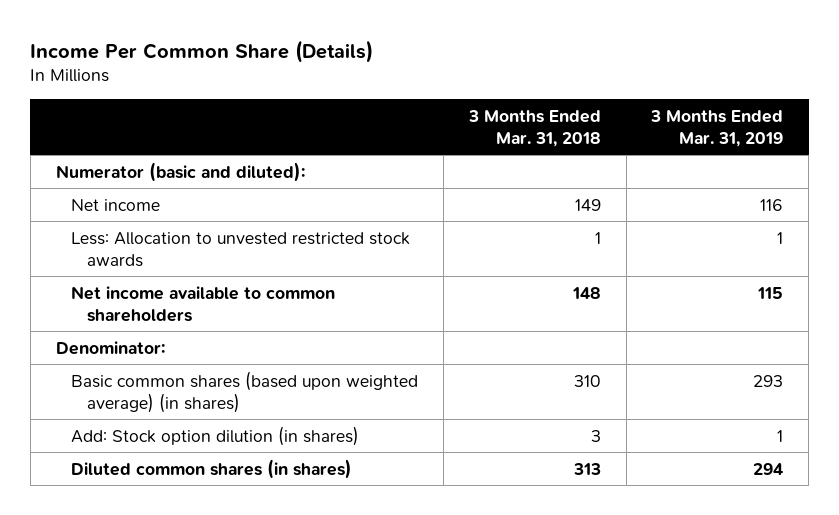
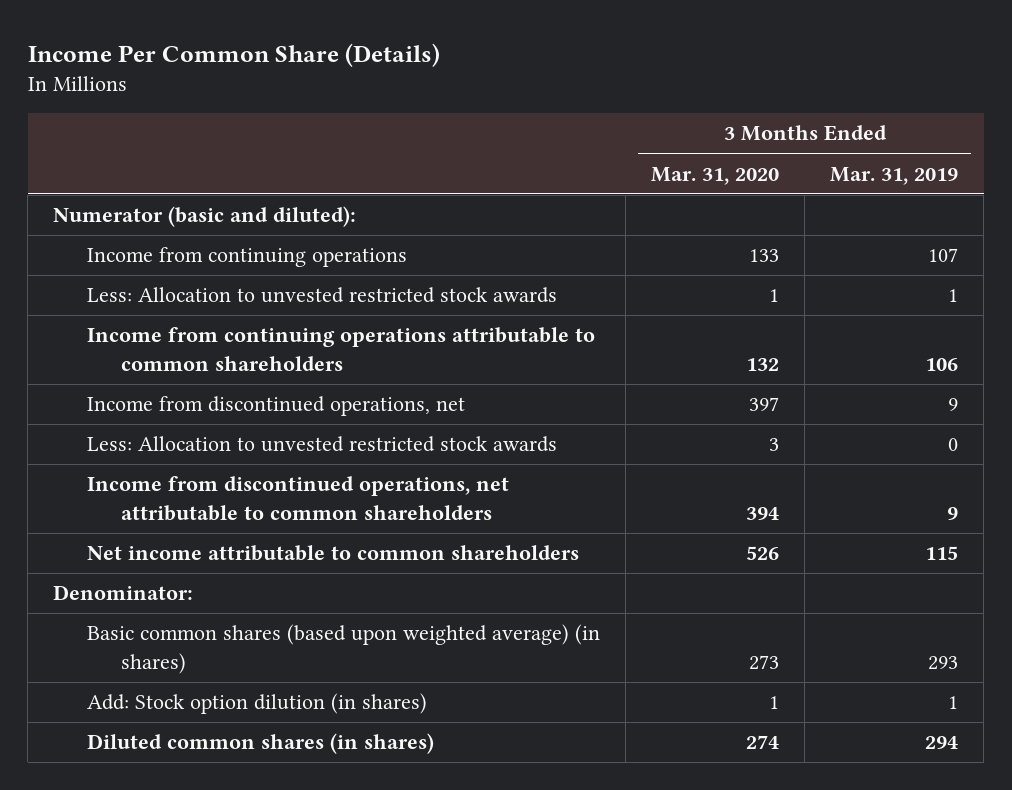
[467,109,601,147] 3 Months Ended Mar. 31, 2018 -> none
none -> [651,166,780,185] Mar. 31, 2020
[71,198,161,211] Net income -> [87,247,408,268] Income from continuing operations
[760,198,784,211] 116 -> [928,248,959,263] 107
none -> [87,327,596,371] Income from continuing operations attributable to common shareholders
none -> [87,396,466,417] Income from discontinued operations, net
none -> [87,436,558,453] Less: Allocation to unvested restricted stock awards
none -> [87,476,510,521] Income from discontinued operations, net attributable to common shareholders
[71,285,336,322] Net income available to common shareholders -> [87,545,580,562] Net income attributable to common shareholders

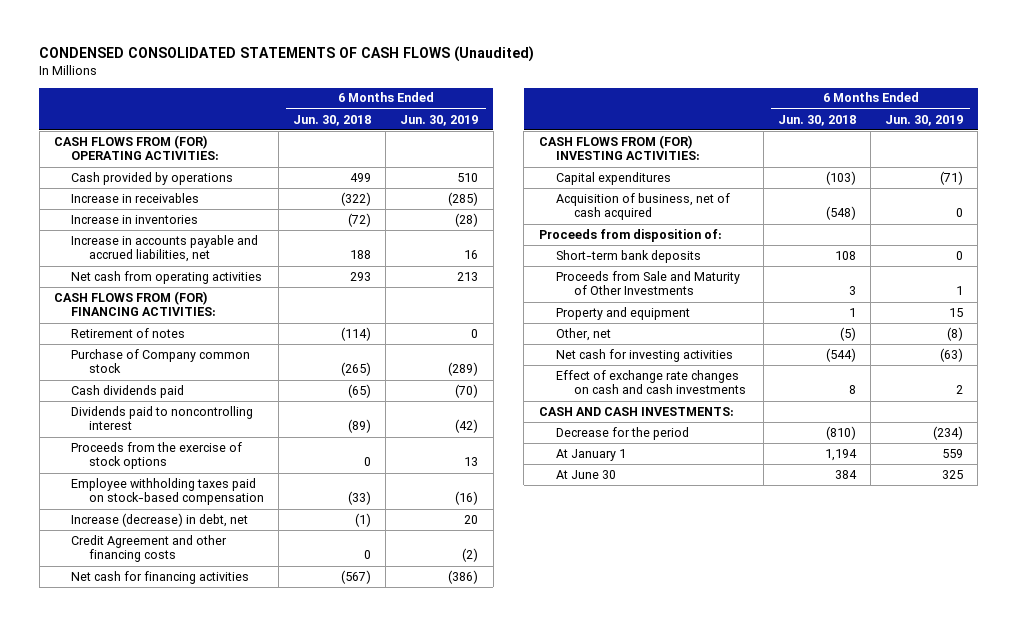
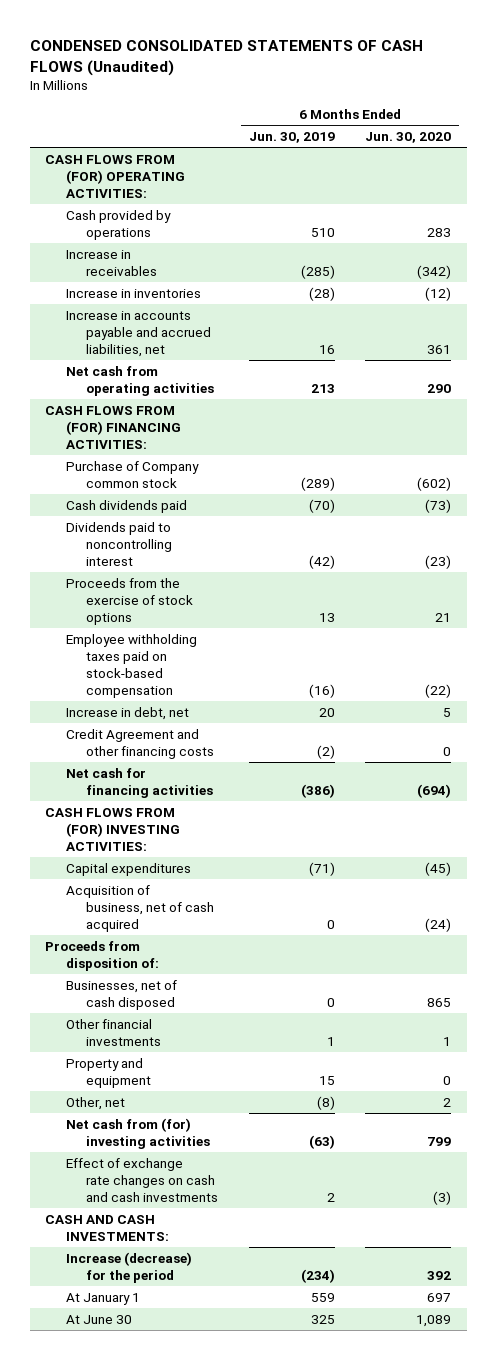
[293,114,372,126] Jun. 30, 2018 -> none
none -> [365,132,452,144] Jun. 30, 2020
[71,327,186,338] Retirement of notes -> none
[71,512,249,527] Increase (decrease) in debt, net -> [65,706,189,720] Increase in debt, net
[556,249,702,263] Short-term bank deposits -> none
none -> [65,979,177,1010] Businesses, net of cash disposed
[556,270,741,296] Proceeds from Sale and Maturity of Other Investments -> [65,1018,161,1046] Other financial investments
[556,348,734,362] Net cash for investing activities -> [65,1117,210,1149] Net cash from (for) investing activities
[556,426,690,440] Decrease for the period -> [65,1251,192,1283] Increase (decrease) for the period

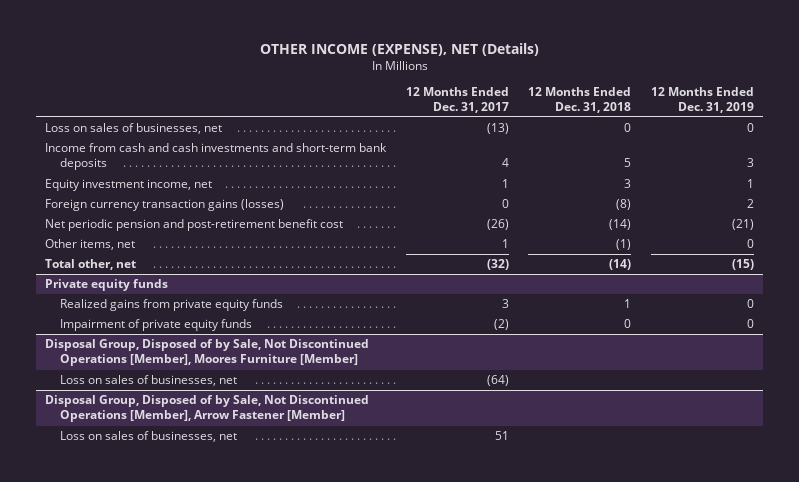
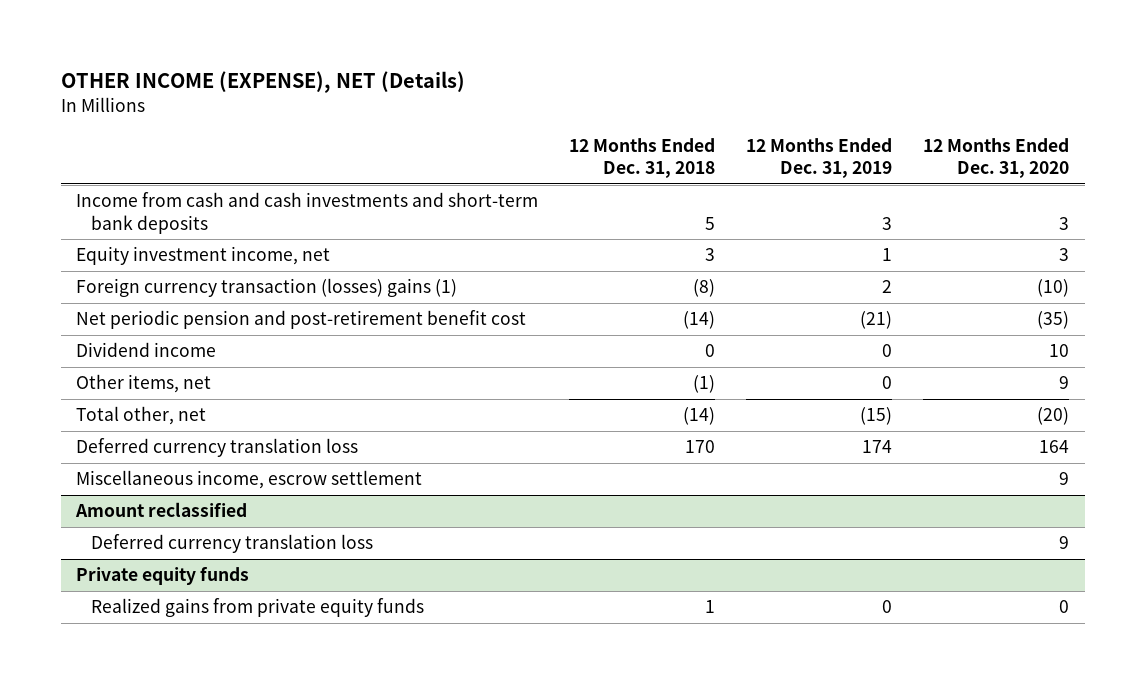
[405,86,509,113] 12 Months Ended Dec. 31, 2017 -> none
none -> [923,137,1070,178] 12 Months Ended Dec. 31, 2020
[45,123,223,135] Loss on sales of businesses, net -> none
[45,199,285,212] Foreign currency transaction gains (losses) -> [76,278,458,298] Foreign currency transaction (losses) gains (1)
none -> [76,342,217,358] Dividend income
none -> [76,438,359,458] Deferred currency translation loss
none -> [76,470,423,490] Miscellaneous income, escrow settlement
none -> [75,502,248,518] Amount reclassified
none -> [90,534,373,554] Deferred currency translation loss
[59,319,252,332] Impairment of private equity funds -> none
[45,339,370,367] Disposal Group, Disposed of by Sale, Not Discontinued Operations [Member], Moores Furniture [Member] -> none
[59,375,237,387] Loss on sales of businesses, net -> none
[45,395,370,423] Disposal Group, Disposed of by Sale, Not Discontinued Operations [Member], Arrow Fastener [Member] -> none
[59,431,237,443] Loss on sales of businesses, net -> none

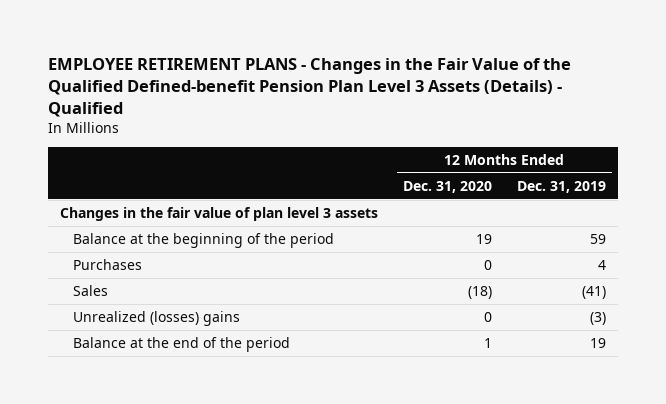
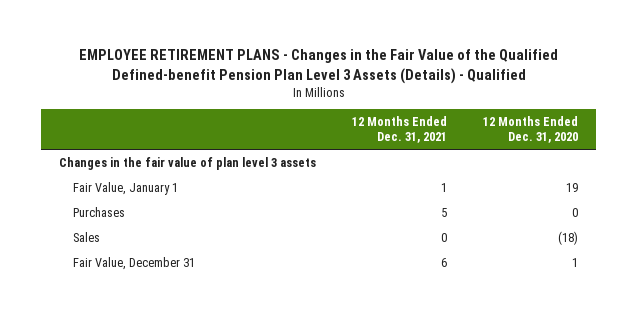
[516,180,606,193] Dec. 31, 2019 -> none
none -> [352,115,448,144] 12 Months Ended Dec. 31, 2021
[73,232,335,248] Balance at the beginning of the period -> [73,181,179,195] Fair Value, January 1
[73,310,241,326] Unrealized (losses) gains -> none
[73,336,291,352] Balance at the end of the period -> [73,256,196,270] Fair Value, December 31

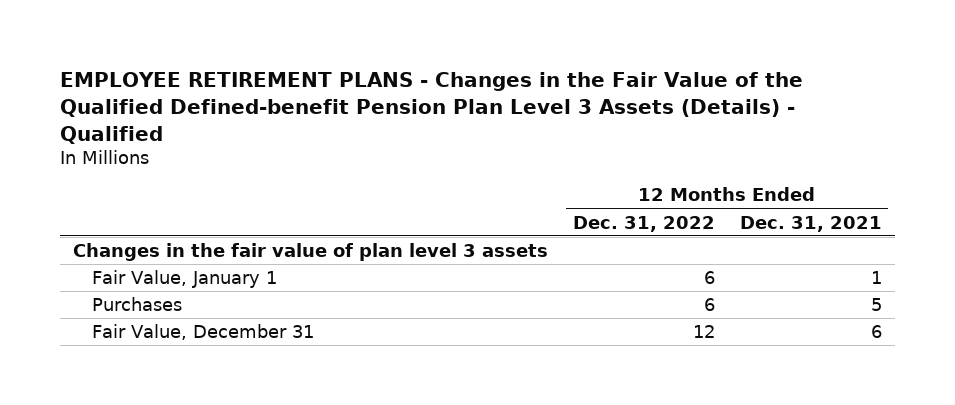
[483,115,579,144] 12 Months Ended Dec. 31, 2020 -> none
none -> [572,215,715,232] Dec. 31, 2022
[73,231,101,242] Sales -> none

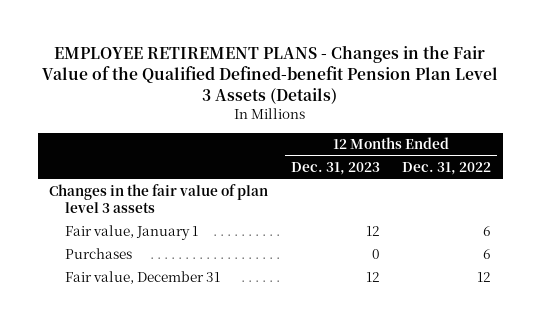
[59,71,803,144] EMPLOYEE RETIREMENT PLANS - Changes in the Fair Value of the Qualified Defined-benefit Pension Plan Level 3 Assets (Details) - Qualified -> [42,45,499,105] EMPLOYEE RETIREMENT PLANS - Changes in the Fair Value of the Qualified Defined-benefit Pension Plan Level 3 Assets (Details)
[739,215,882,232] Dec. 31, 2021 -> none
none -> [290,162,380,176] Dec. 31, 2023
[92,269,278,288] Fair Value, January 1 -> [65,225,199,241] Fair value, January 1
[92,323,315,340] Fair Value, December 31 -> [65,271,221,285] Fair value, December 31

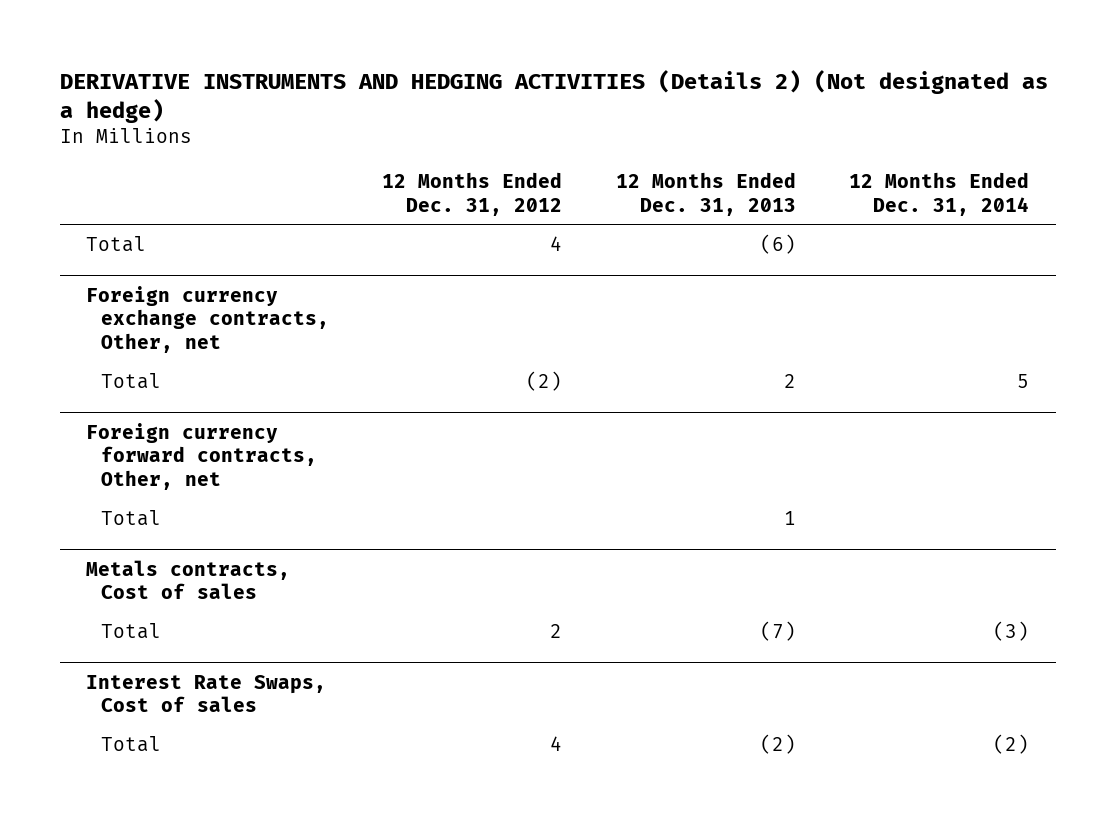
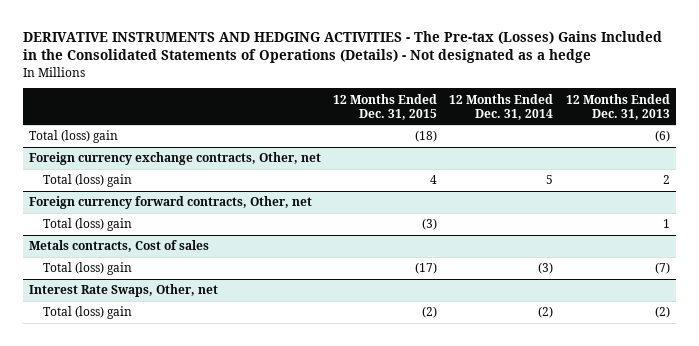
[59,69,1048,123] DERIVATIVE INSTRUMENTS AND HEDGING ACTIVITIES (Details 2) (Not designated as a hedge) -> [23,30,663,64] DERIVATIVE INSTRUMENTS AND HEDGING ACTIVITIES - The Pre-tax (Losses) Gains Included in the Consolidated Statements of Operations (Details) - Not designated as a hedge
[382,171,563,216] 12 Months Ended Dec. 31, 2012 -> none
none -> [333,93,438,120] 12 Months Ended Dec. 31, 2015
[86,235,147,252] Total -> [29,130,119,144] Total (loss) gain
[100,372,161,389] Total -> [42,174,132,188] Total (loss) gain
[100,509,161,526] Total -> [42,218,132,232] Total (loss) gain
[86,674,327,713] Interest Rate Swaps, Cost of sales -> none
[100,622,161,639] Total -> [42,262,132,276] Total (loss) gain
none -> [29,284,219,298] Interest Rate Swaps, Other, net
[100,735,161,752] Total -> [42,306,132,320] Total (loss) gain

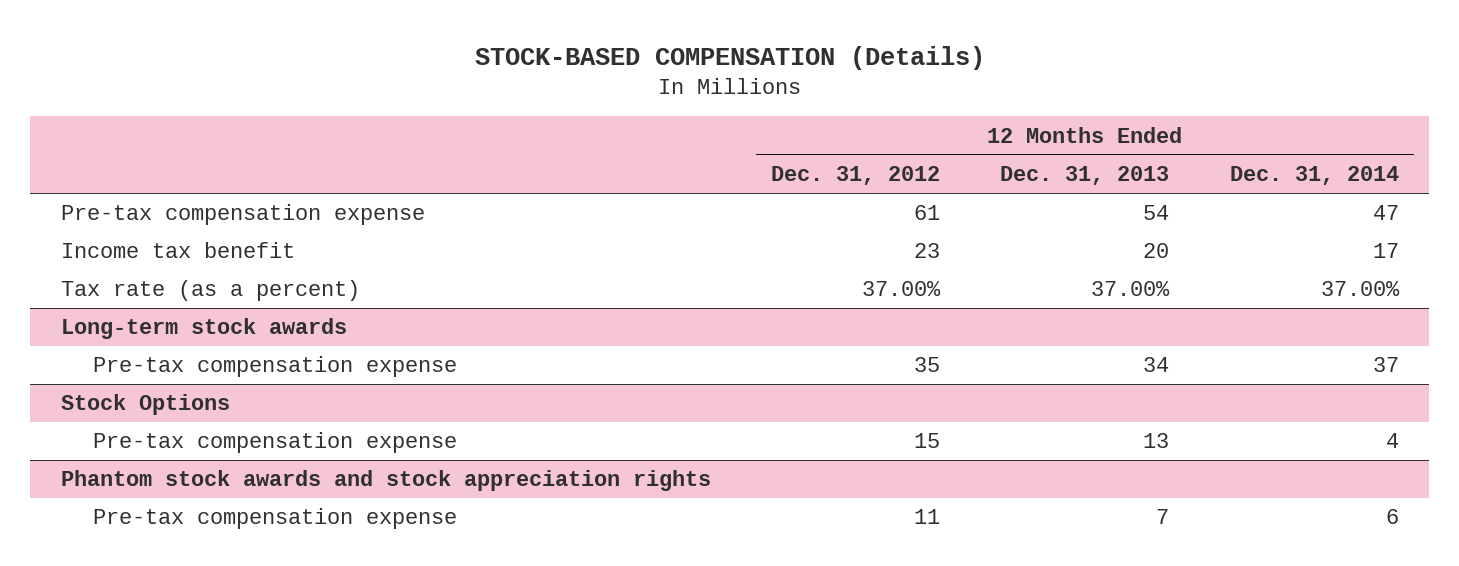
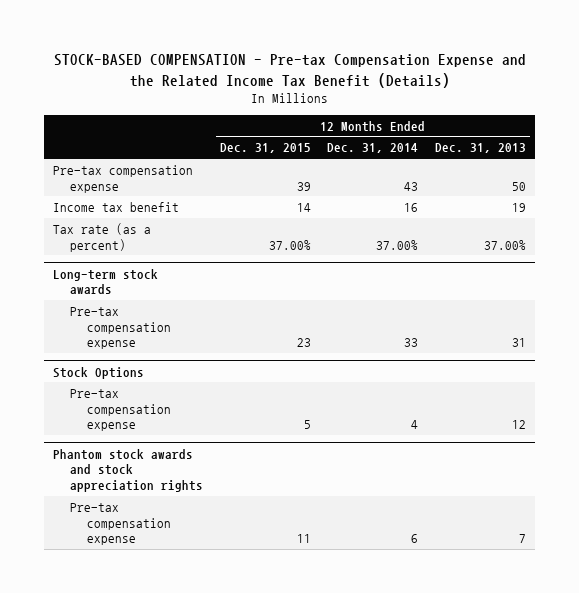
[474,45,985,70] STOCK-BASED COMPENSATION (Details) -> [53,54,526,88] STOCK-BASED COMPENSATION - Pre-tax Compensation Expense and the Related Income Tax Benefit (Details)
[770,166,940,186] Dec. 31, 2012 -> none
none -> [219,143,311,154] Dec. 31, 2015
[1143,205,1170,221] 54 -> [512,181,527,191] 50
[1372,205,1399,221] 47 -> [404,181,419,191] 43
[1143,243,1170,259] 20 -> [512,202,527,212] 19
[1372,243,1399,259] 17 -> [404,202,419,212] 16
[1143,357,1170,373] 34 -> [512,338,527,348] 31
[1372,357,1399,373] 37 -> [404,338,419,348] 33
[1143,433,1170,449] 13 -> [512,420,527,430] 12

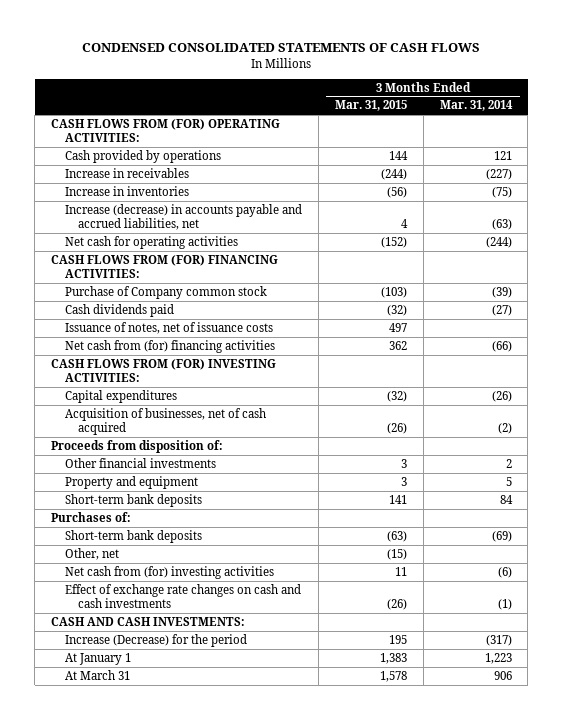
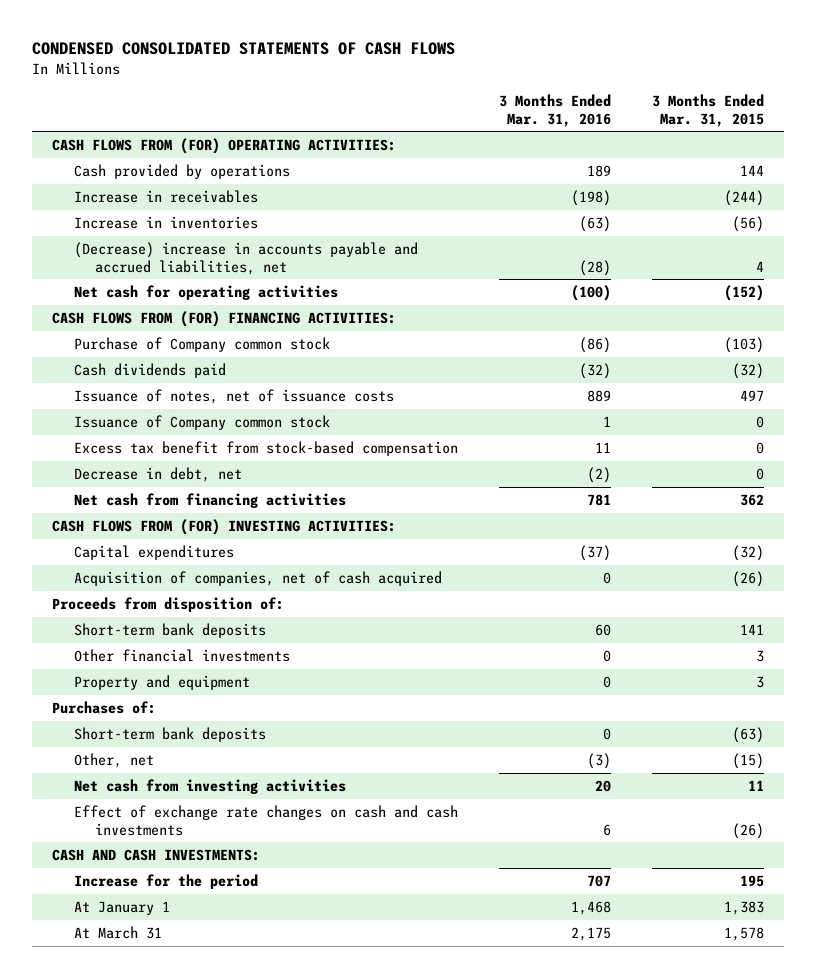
[439,100,513,112] Mar. 31, 2014 -> none
none -> [498,93,611,127] 3 Months Ended Mar. 31, 2016
[64,203,302,230] Increase (decrease) in accounts payable and accrued liabilities, net -> [73,241,418,275] (Decrease) increase in accounts payable and accrued liabilities, net
none -> [73,414,330,430] Issuance of Company common stock
none -> [73,440,458,456] Excess tax benefit from stock-based compensation
none -> [73,466,242,482] Decrease in debt, net
[64,339,275,353] Net cash from (for) financing activities -> [73,492,346,508] Net cash from financing activities
[64,407,266,435] Acquisition of businesses, net of cash acquired -> [73,570,442,586] Acquisition of companies, net of cash acquired
[64,493,202,507] Short-term bank deposits -> [73,622,266,638] Short-term bank deposits
[64,565,274,579] Net cash from (for) investing activities -> [73,778,346,794] Net cash from investing activities
[64,633,247,647] Increase (Decrease) for the period -> [73,873,258,889] Increase for the period

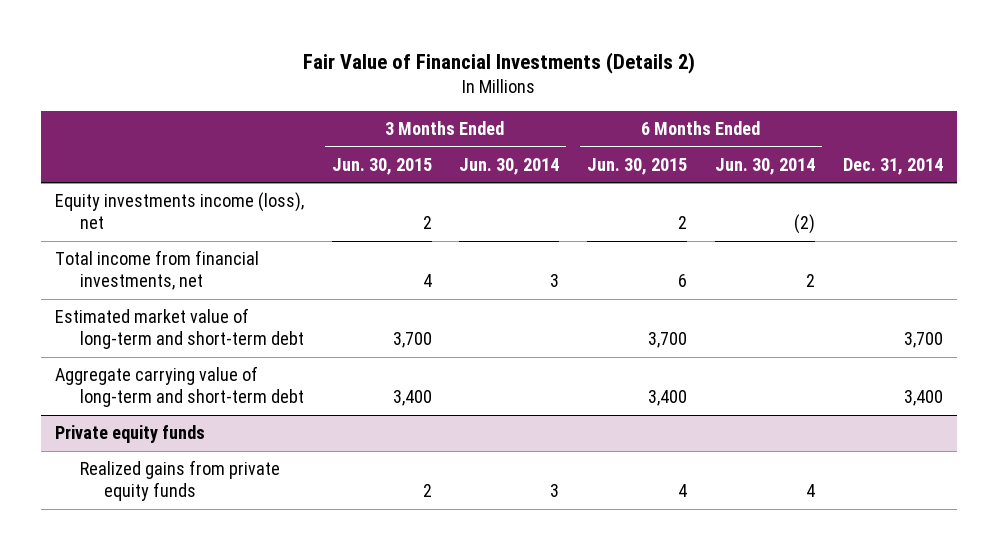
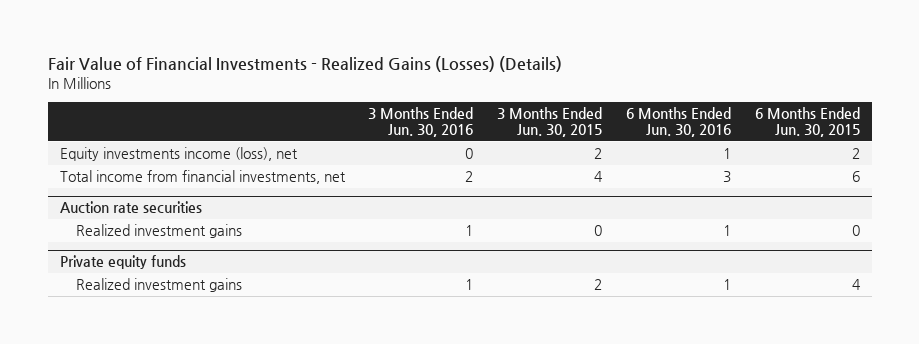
[302,51,695,74] Fair Value of Financial Investments (Details 2) -> [47,56,562,73] Fair Value of Financial Investments - Realized Gains (Losses) (Details)
[459,157,560,175] Jun. 30, 2014 -> none
[714,157,815,175] Jun. 30, 2014 -> none
[842,157,943,175] Dec. 31, 2014 -> none
none -> [368,107,474,138] 3 Months Ended Jun. 30, 2016
none -> [625,107,731,138] 6 Months Ended Jun. 30, 2016
[54,308,304,350] Estimated market value of long-term and short-term debt -> none
[54,366,304,408] Aggregate carrying value of long-term and short-term debt -> none
none -> [59,201,202,214] Auction rate securities
none -> [75,224,242,239] Realized investment gains
[79,460,280,502] Realized gains from private equity funds -> [75,278,242,293] Realized investment gains

